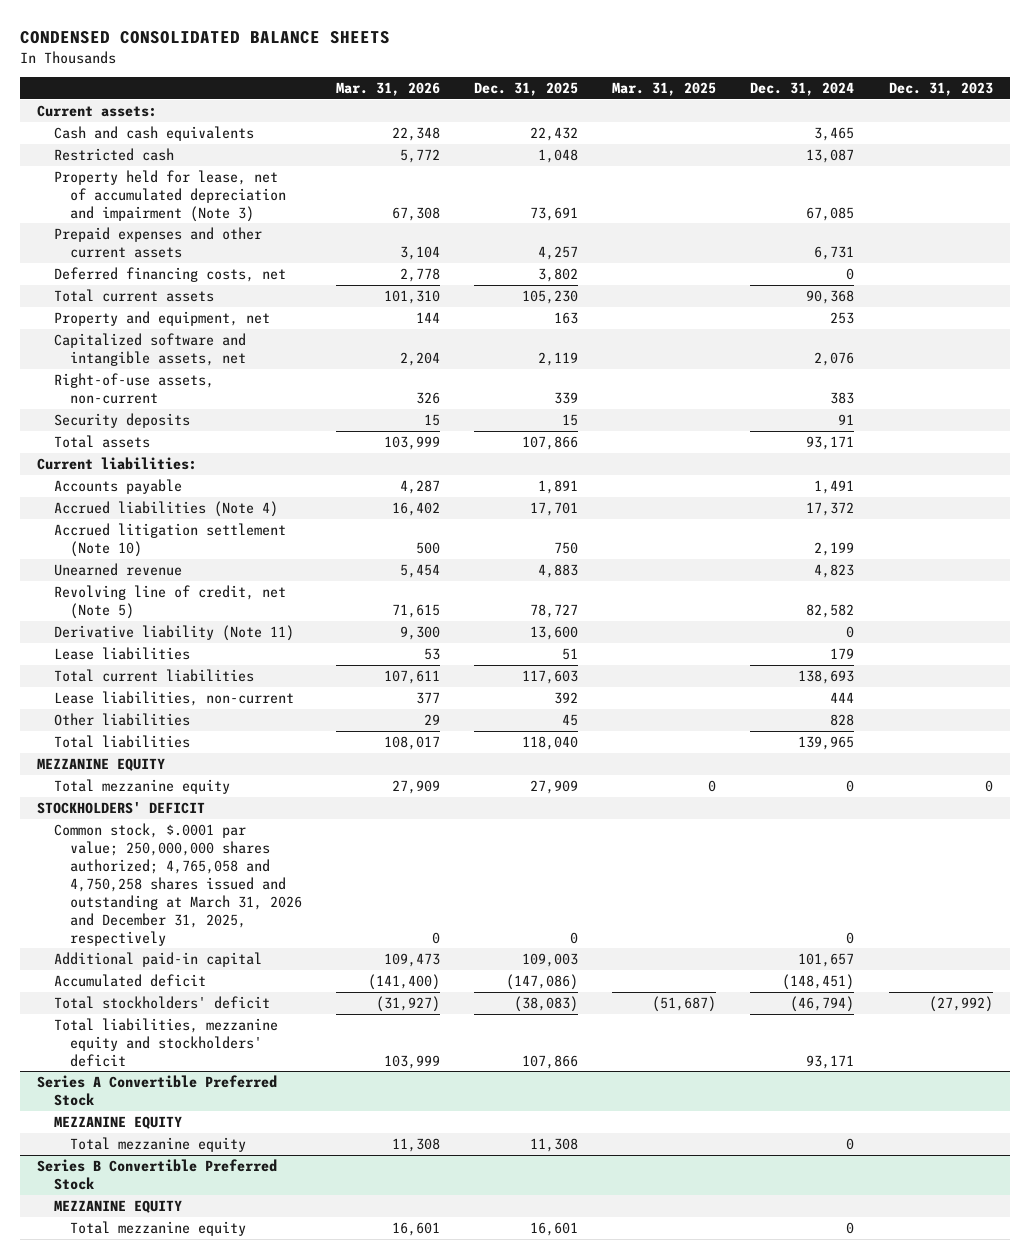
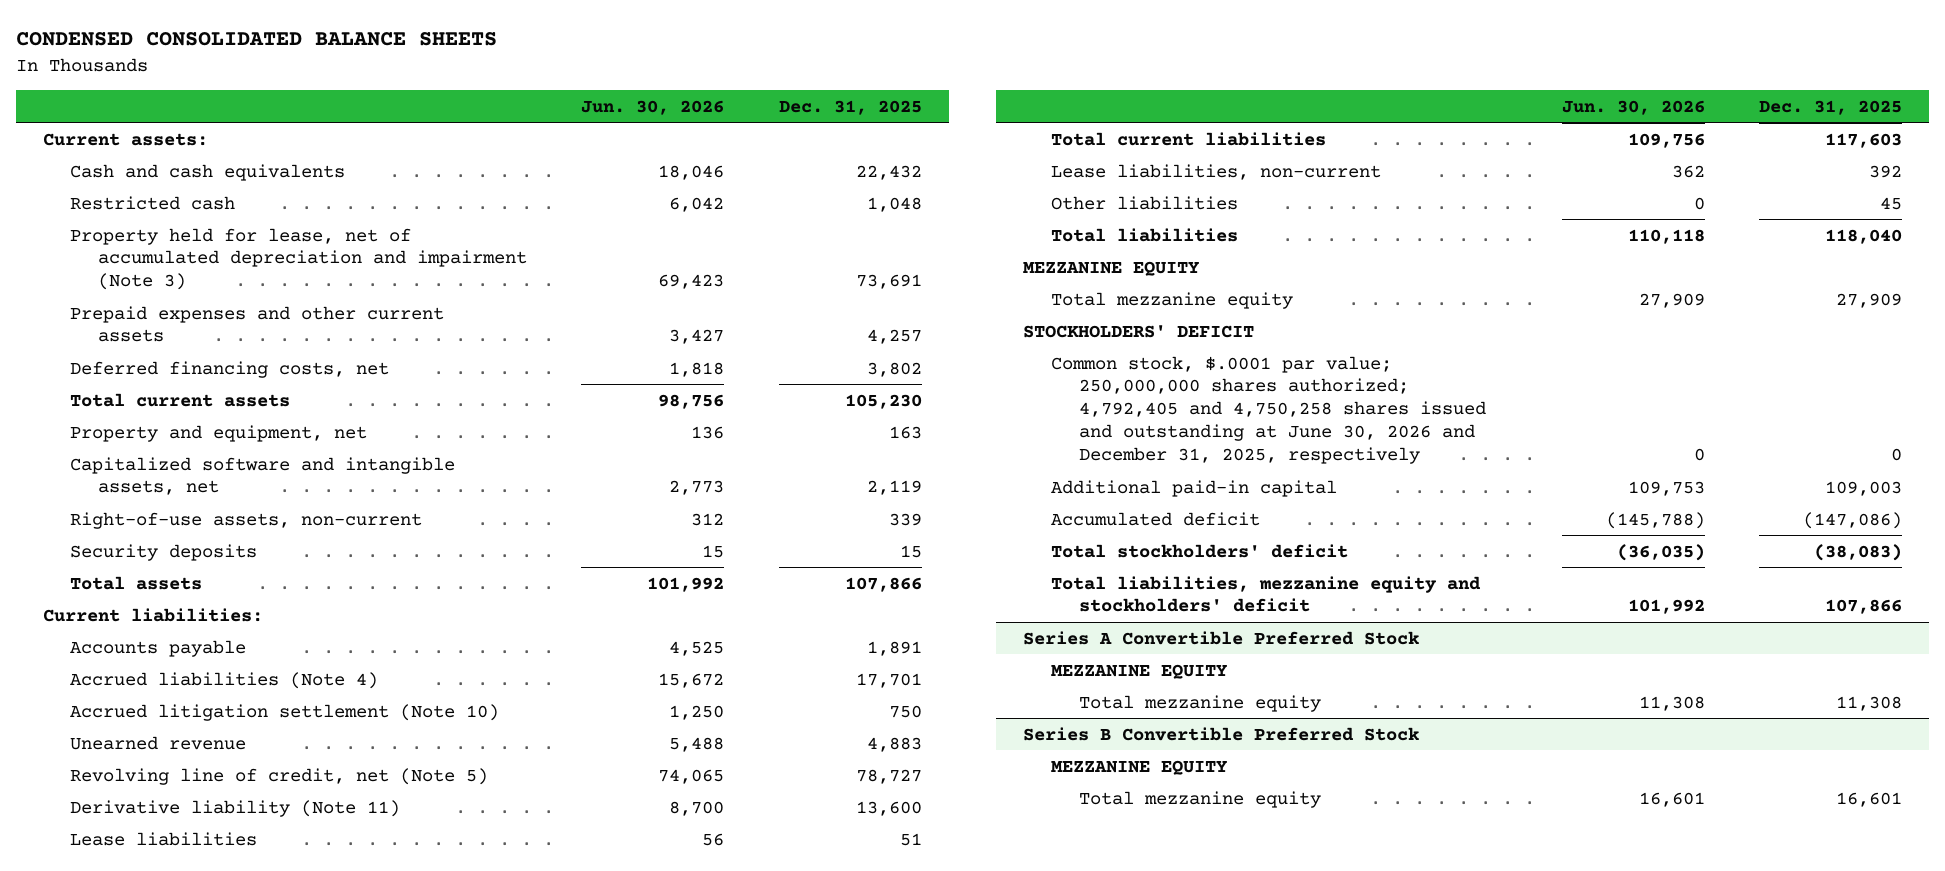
[336,82,441,97] Mar. 31, 2026 -> none
[612,82,717,97] Mar. 31, 2025 -> none
[750,82,855,97] Dec. 31, 2024 -> none
[888,82,993,97] Dec. 31, 2023 -> none
none -> [581,99,725,115] Jun. 30, 2026
[53,822,303,946] Common stock, $.0001 par value; 250,000,000 shares authorized; 4,765,058 and 4,750,258 shares issued and outstanding at March 31, 2026 and December 31, 2025, respectively -> [1051,355,1486,464] Common stock, $.0001 par value; 250,000,000 shares authorized; 4,792,405 and 4,750,258 shares issued and outstanding at June 30, 2026 and December 31, 2025, respectively

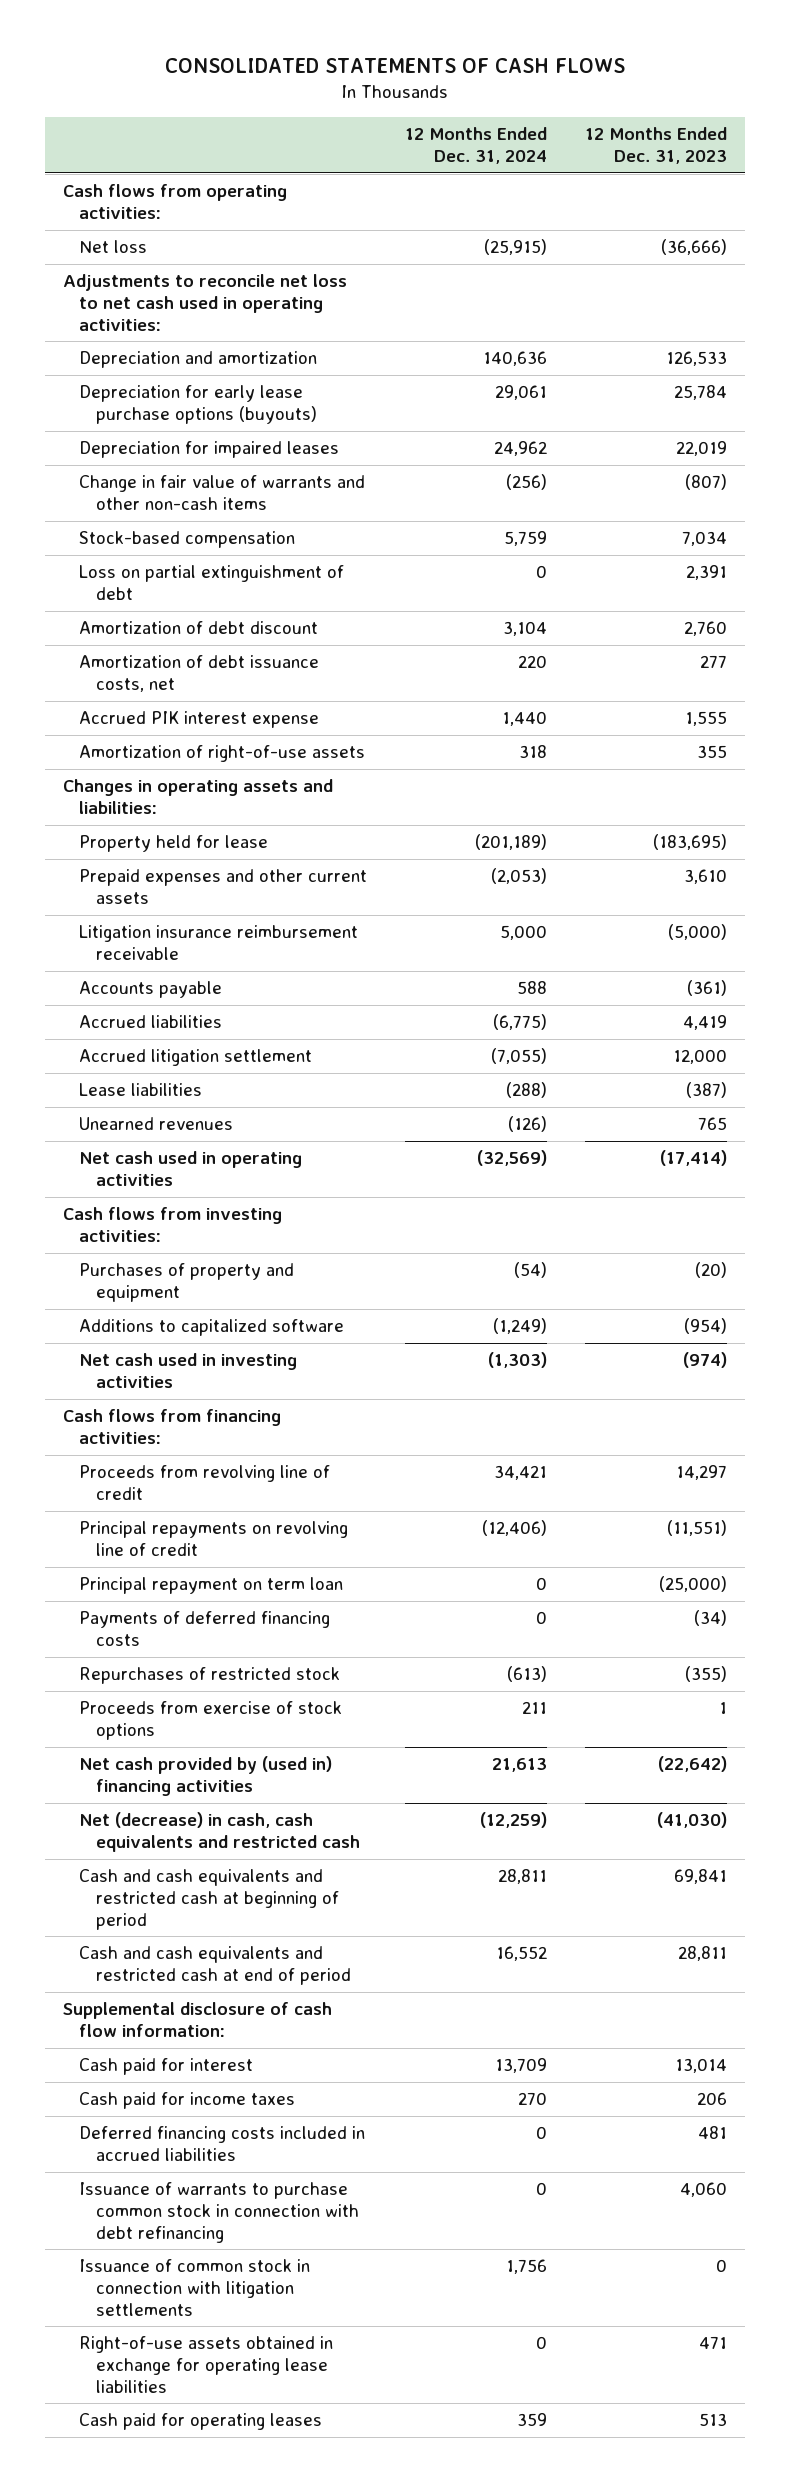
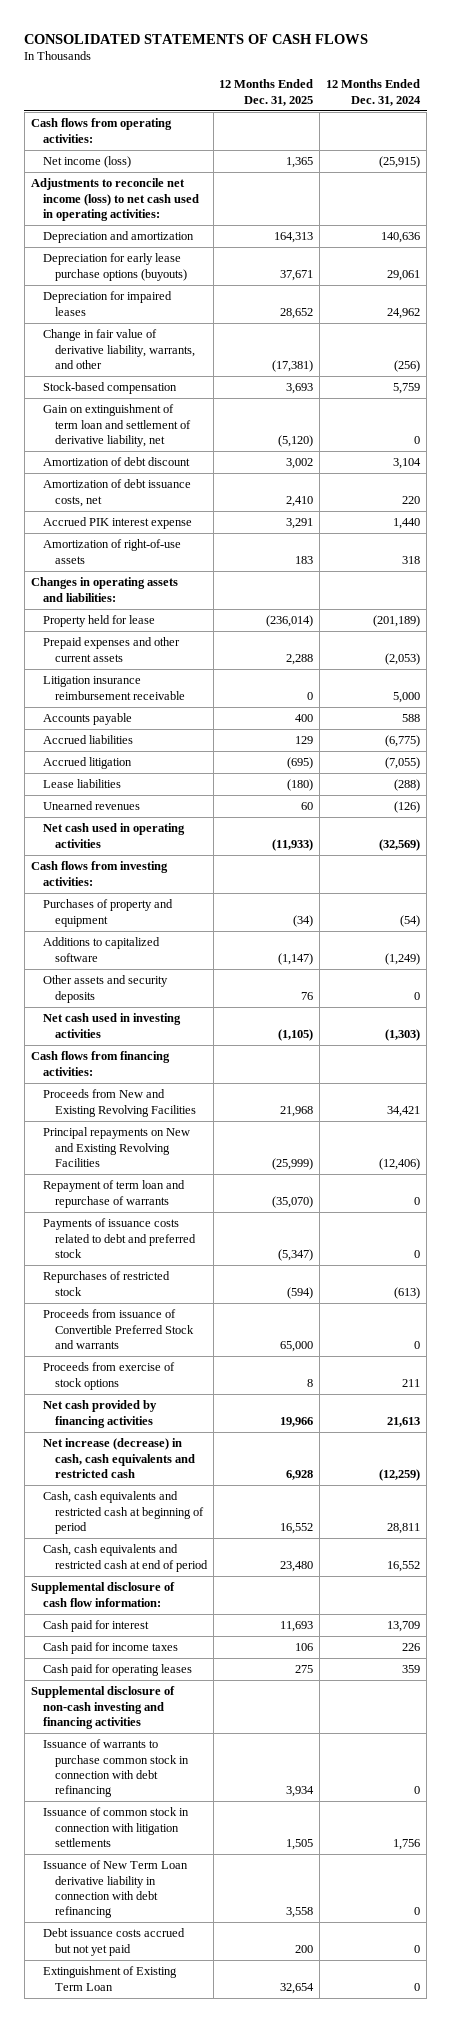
[584,127,727,164] 12 Months Ended Dec. 31, 2023 -> none
none -> [219,79,314,106] 12 Months Ended Dec. 31, 2025
[79,240,148,254] Net loss -> [42,156,131,169] Net income (loss)
[63,274,348,331] Adjustments to reconcile net loss to net cash used in operating activities: -> [30,178,199,221] Adjustments to reconcile net income (loss) to net cash used in operating activities:
[79,475,366,510] Change in fair value of warrants and other non-cash items -> [42,329,195,369] Change in fair value of derivative liability, warrants, and other
[79,565,345,600] Loss on partial extinguishment of debt -> [42,404,191,447] Gain on extinguishment of term loan and settlement of derivative liability, net
[79,1049,313,1067] Accrued litigation settlement -> [42,757,132,770] Accrued litigation
none -> [42,975,168,1003] Other assets and security deposits
[79,1611,331,1646] Payments of deferred financing costs -> none
[79,1465,331,1500] Proceeds from revolving line of credit -> [42,1089,196,1117] Proceeds from New and Existing Revolving Facilities
[79,1521,349,1556] Principal repayments on revolving line of credit -> [42,1127,190,1167] Principal repayments on New and Existing Revolving Facilities
[79,1577,344,1595] Principal repayment on term loan -> [42,1180,185,1208] Repayment of term loan and repurchase of warrants
none -> [42,1218,196,1258] Payments of issuance costs related to debt and preferred stock
none -> [42,1309,194,1349] Proceeds from issuance of Convertible Preferred Stock and warrants
[79,1756,333,1796] Net cash provided by (used in) financing activities -> [42,1400,157,1428] Net cash provided by financing activities
[79,1812,360,1852] Net (decrease) in cash, cash equivalents and restricted cash -> [42,1438,195,1478] Net increase (decrease) in cash, cash equivalents and restricted cash
[79,1869,339,1930] Cash and cash equivalents and restricted cash at beginning of period -> [42,1491,204,1534] Cash, cash equivalents and restricted cash at beginning of period
[79,1946,351,1985] Cash and cash equivalents and restricted cash at end of period -> [42,1544,208,1572] Cash, cash equivalents and restricted cash at end of period
[79,2126,366,2161] Deferred financing costs included in accrued liabilities -> none
[518,2092,548,2106] 270 -> [402,1643,421,1652] 226
[79,2413,323,2431] Cash paid for operating leases -> [42,1664,192,1677] Cash paid for operating leases
none -> [30,1686,175,1729] Supplemental disclosure of non-cash investing and financing activities
[79,2336,334,2393] Right-of-use assets obtained in exchange for operating lease liabilities -> none
none -> [42,1860,188,1919] Issuance of New Term Loan derivative liability in connection with debt refinancing
none -> [42,1928,185,1956] Debt issuance costs accrued but not yet paid
none -> [42,1966,177,1991] Extinguishment of Existing Term Loan

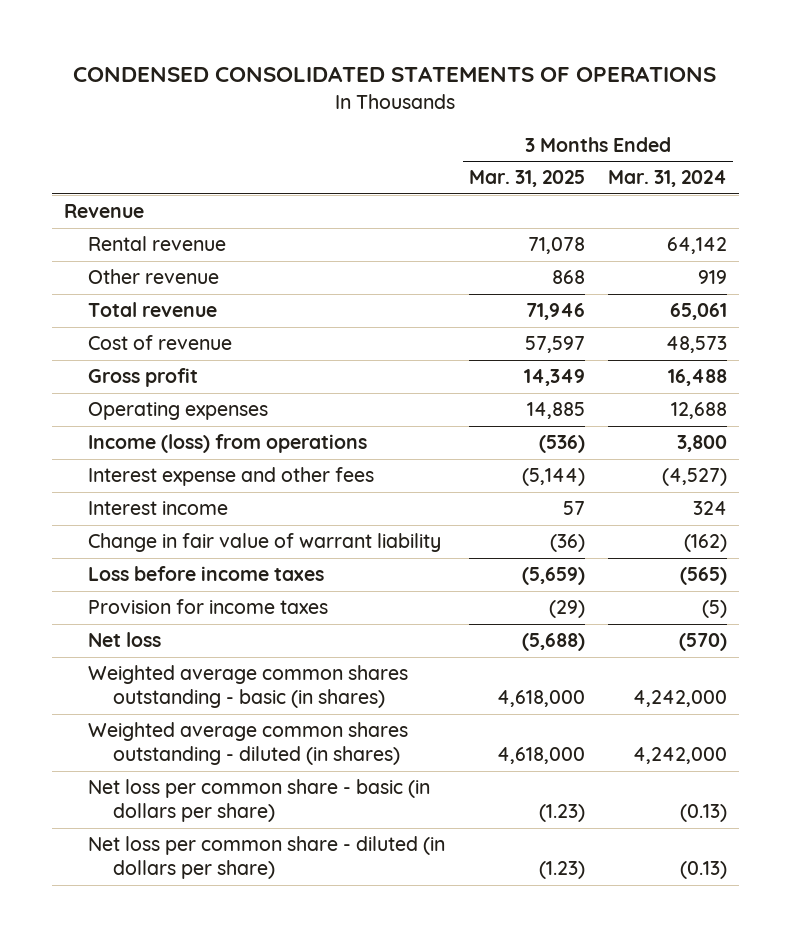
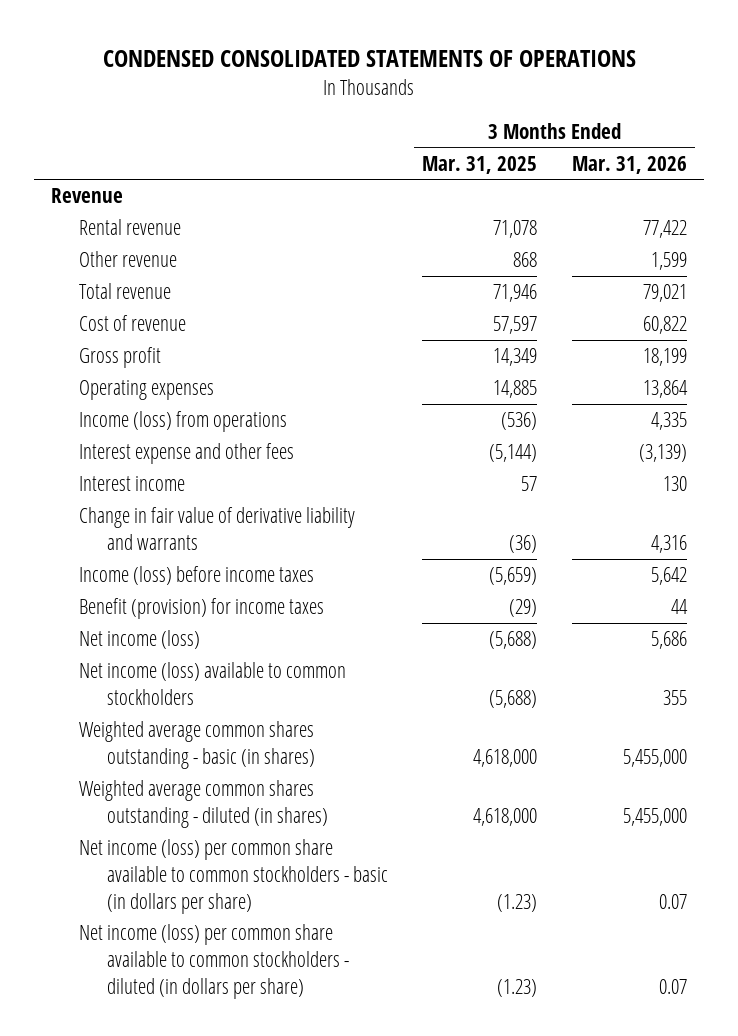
[608,170,728,188] Mar. 31, 2024 -> none
none -> [571,155,687,174] Mar. 31, 2026
[88,533,442,553] Change in fair value of warrant liability -> [79,507,356,551] Change in fair value of derivative liability and warrants
[88,566,325,582] Loss before income taxes -> [79,566,315,586] Income (loss) before income taxes
[88,599,329,615] Provision for income taxes -> [79,598,325,620] Benefit (provision) for income taxes
[88,632,162,648] Net loss -> [79,630,201,650] Net income (loss)
none -> [79,662,347,706] Net income (loss) available to common stockholders
[88,779,431,823] Net loss per common share - basic (in dollars per share) -> [79,839,388,914] Net income (loss) per common share available to common stockholders - basic (in dollars per share)
[88,836,446,880] Net loss per common share - diluted (in dollars per share) -> [79,924,349,999] Net income (loss) per common share available to common stockholders - diluted (in dollars per share)

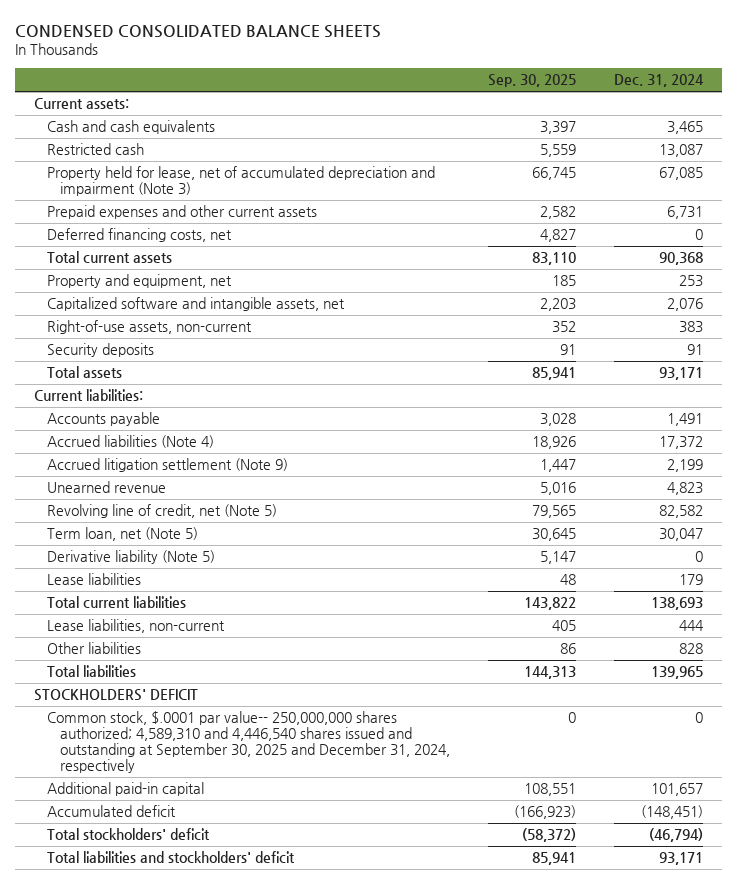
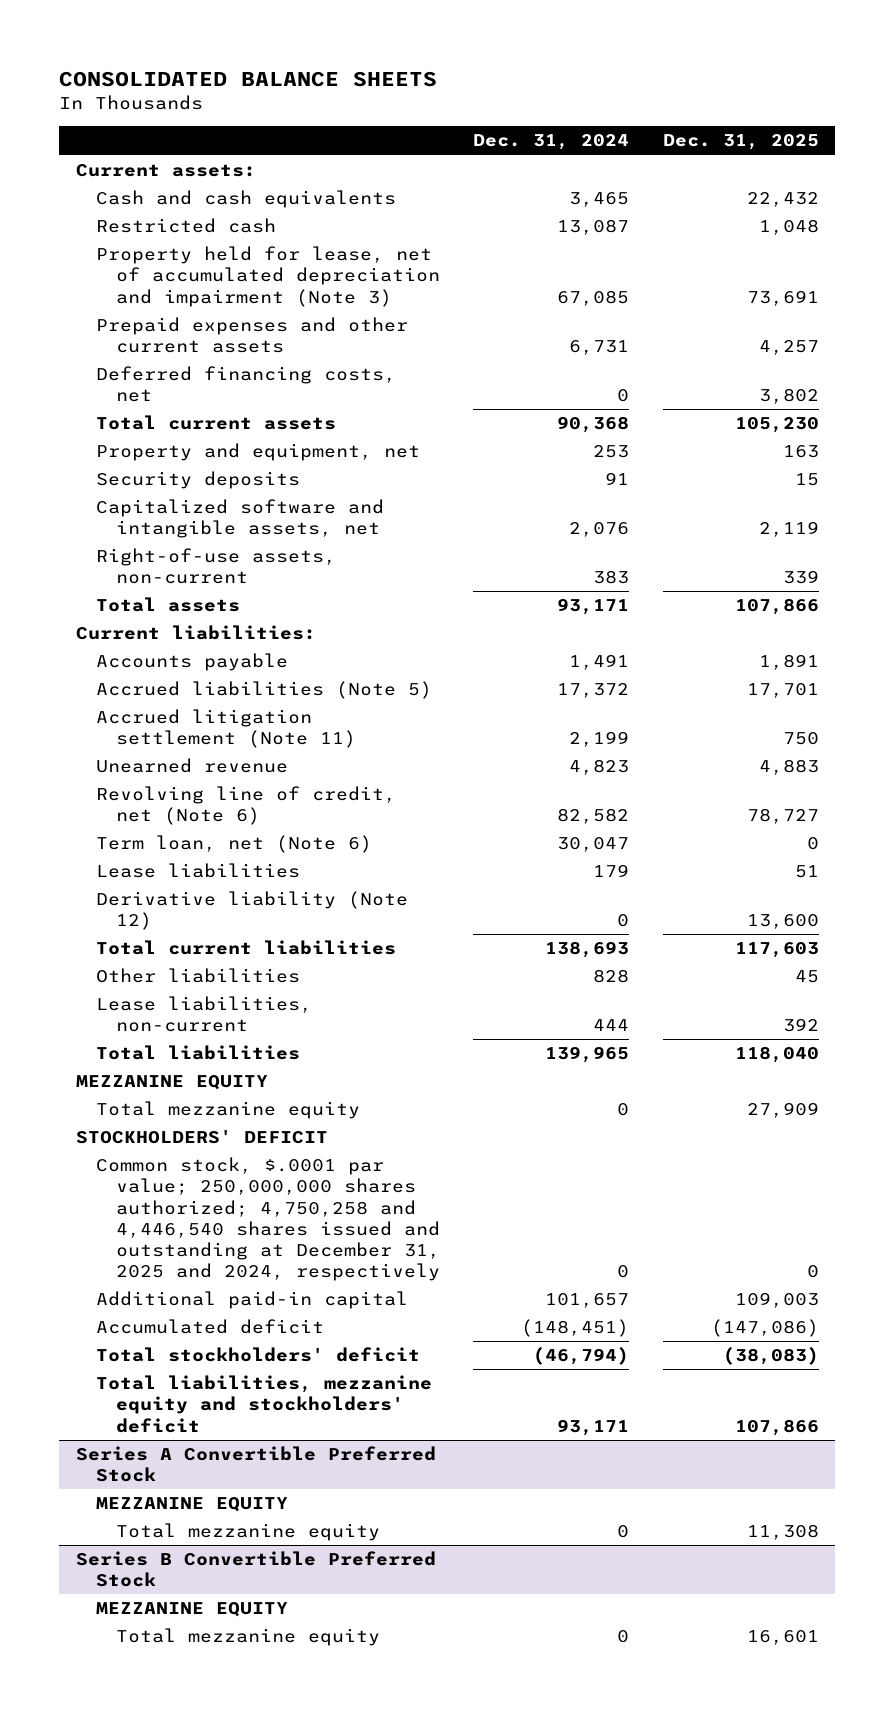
[14,24,381,38] CONDENSED CONSOLIDATED BALANCE SHEETS -> [59,71,438,88] CONSOLIDATED BALANCE SHEETS
[488,74,577,88] Sep. 30, 2025 -> none
none -> [662,134,819,151] Dec. 31, 2025
[46,343,154,358] Security deposits -> [96,471,301,490] Security deposits
[46,435,214,449] Accrued liabilities (Note 4) -> [96,681,433,700] Accrued liabilities (Note 5)
[46,458,288,473] Accrued litigation settlement (Note 9) -> [96,709,357,749] Accrued litigation settlement (Note 11)
[46,550,215,565] Derivative liability (Note 5) -> none
[46,504,277,519] Revolving line of credit, net (Note 5) -> [96,786,397,826] Revolving line of credit, net (Note 6)
[46,527,198,542] Term loan, net (Note 5) -> [96,835,373,854] Term loan, net (Note 6)
none -> [96,891,409,931] Derivative liability (Note 12)
[46,619,225,634] Lease liabilities, non-current -> [96,996,313,1033] Lease liabilities, non-current
none -> [75,1075,268,1091] MEZZANINE EQUITY
none -> [96,1101,361,1120] Total mezzanine equity
[46,711,451,774] Common stock, $.0001 par value-- 250,000,000 shares authorized; 4,589,310 and 4,446,540 shares issued and outstanding at September 30, 2025 and December 31, 2024, respectively -> [96,1157,441,1282] Common stock, $.0001 par value; 250,000,000 shares authorized; 4,750,258 and 4,446,540 shares issued and outstanding at December 31, 2025 and 2024, respectively
[46,851,295,864] Total liabilities and stockholders' deficit -> [96,1375,433,1433] Total liabilities, mezzanine equity and stockholders' deficit
none -> [75,1446,436,1483] Series A Convertible Preferred Stock
none -> [96,1497,289,1513] MEZZANINE EQUITY
none -> [116,1523,381,1542] Total mezzanine equity
none -> [75,1551,436,1588] Series B Convertible Preferred Stock
none -> [96,1602,289,1618] MEZZANINE EQUITY
none -> [116,1628,381,1647] Total mezzanine equity

